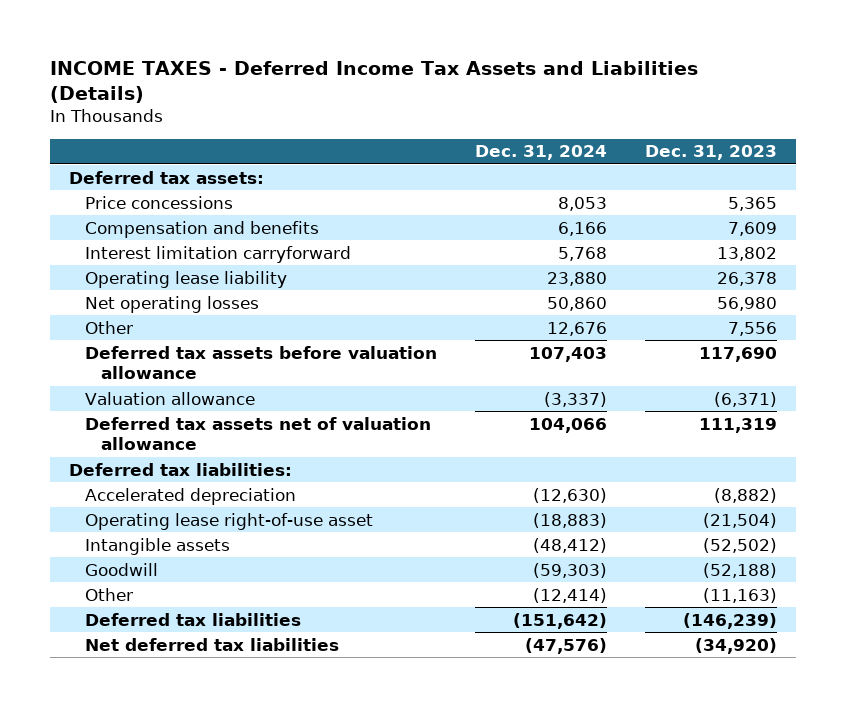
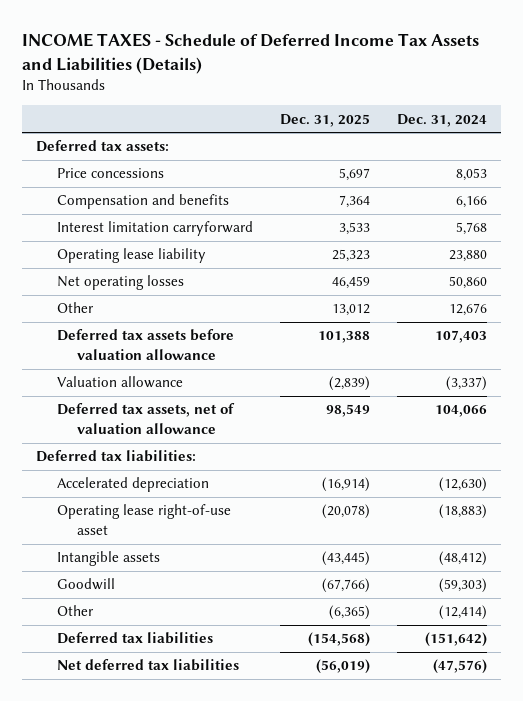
[49,61,698,104] INCOME TAXES - Deferred Income Tax Assets and Liabilities (Details) -> [22,32,480,74] INCOME TAXES - Schedule of Deferred Income Tax Assets and Liabilities (Details)
[645,145,778,161] Dec. 31, 2023 -> none
none -> [279,113,370,127] Dec. 31, 2025
[85,416,432,450] Deferred tax assets net of valuation allowance -> [56,403,235,435] Deferred tax assets, net of valuation allowance

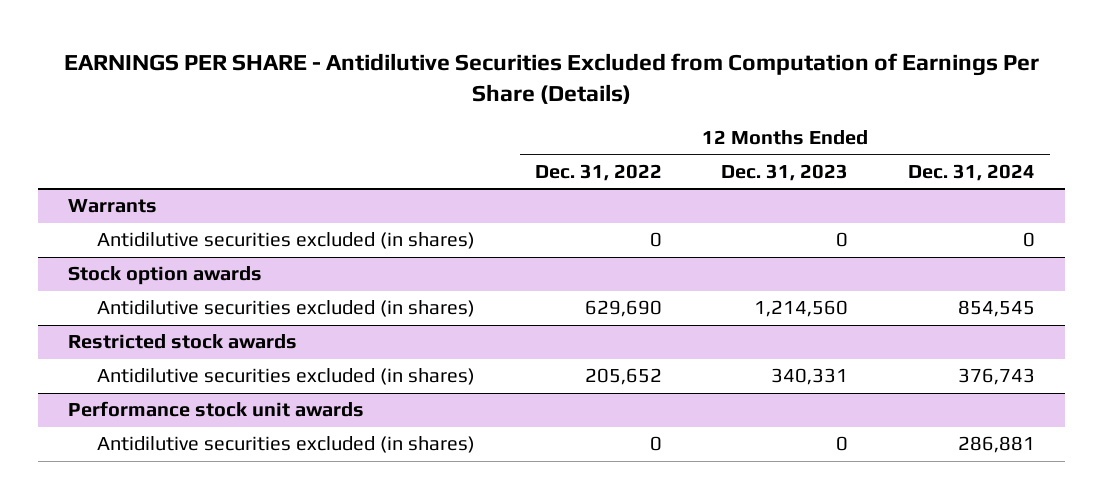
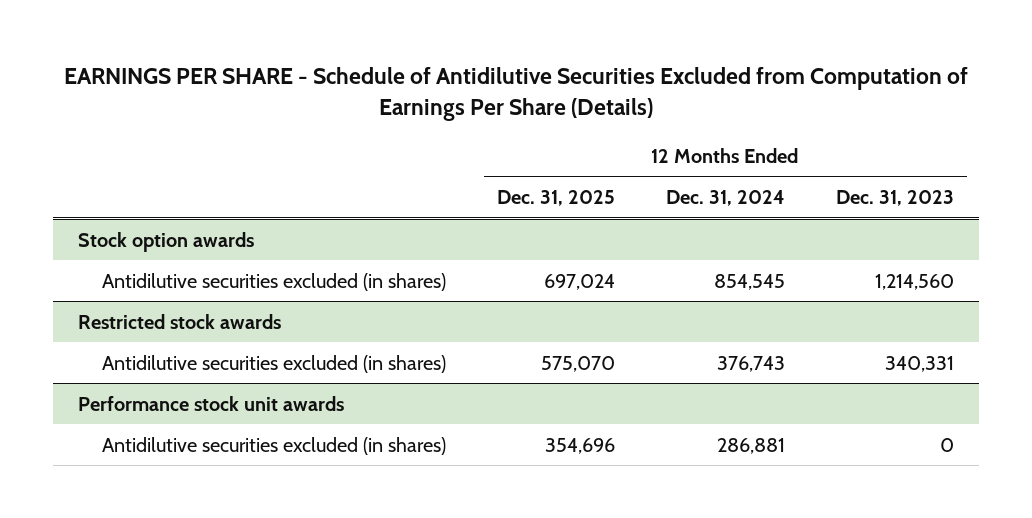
[63,52,1039,104] EARNINGS PER SHARE - Antidilutive Securities Excluded from Computation of Earnings Per Share (Details) -> [63,66,968,122] EARNINGS PER SHARE - Schedule of Antidilutive Securities Excluded from Computation of Earnings Per Share (Details)
[534,163,662,181] Dec. 31, 2022 -> none
none -> [496,190,615,207] Dec. 31, 2025
[68,199,158,214] Warrants -> none
[96,232,475,250] Antidilutive securities excluded (in shares) -> none

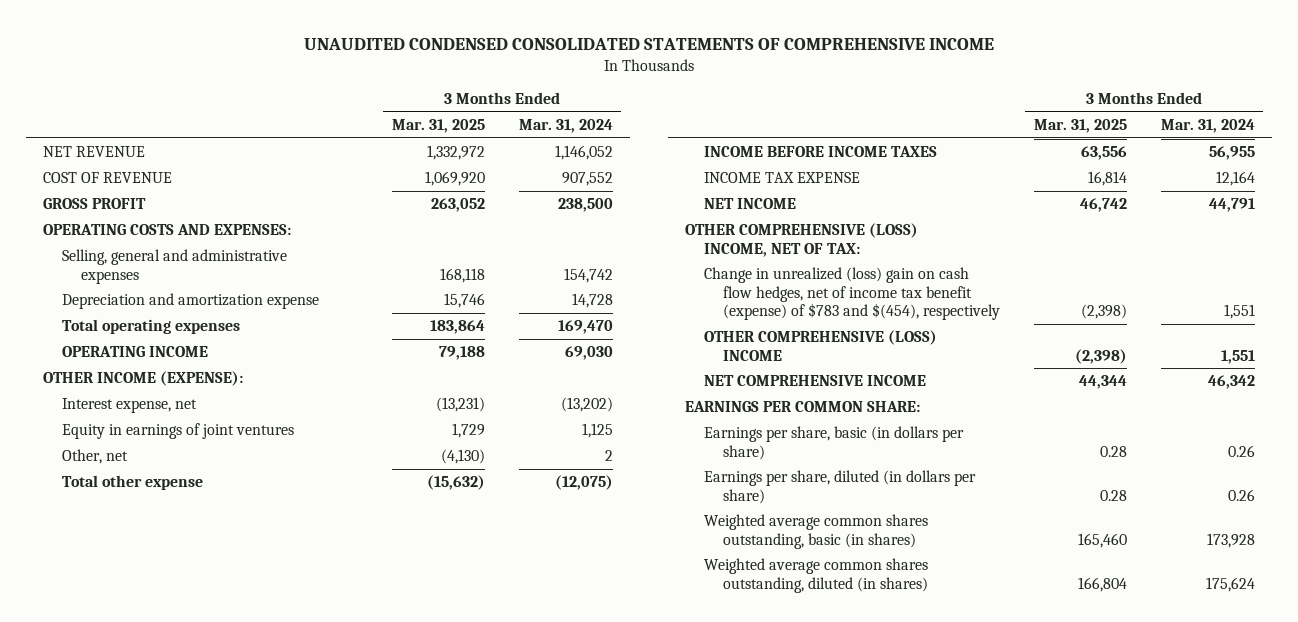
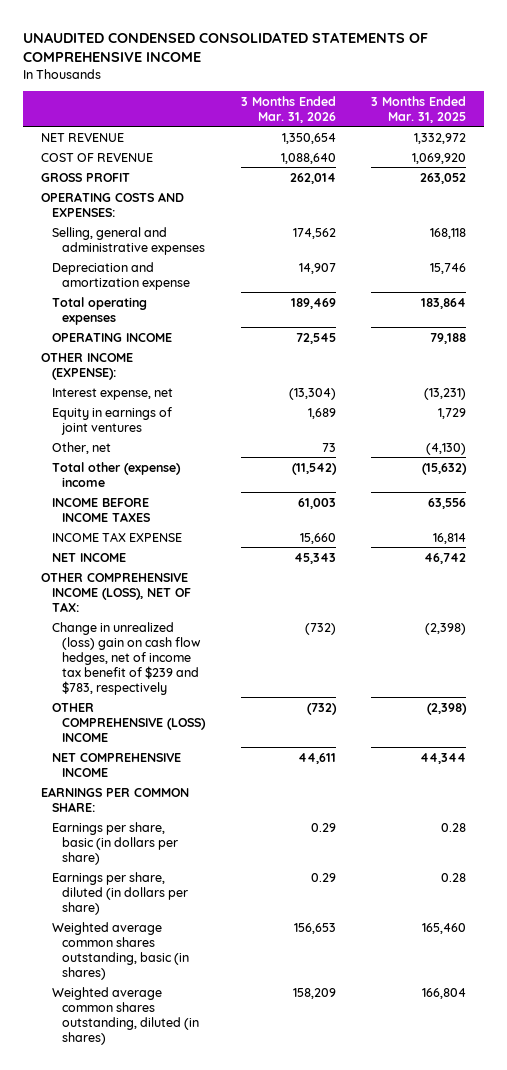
[518,119,613,134] Mar. 31, 2024 -> none
none -> [240,95,336,123] 3 Months Ended Mar. 31, 2026
[61,475,203,491] Total other expense -> [51,461,181,487] Total other (expense) income
[685,223,919,257] OTHER COMPREHENSIVE (LOSS) INCOME, NET OF TAX: -> [40,572,191,612] OTHER COMPREHENSIVE INCOME (LOSS), NET OF TAX:
[704,267,1001,321] Change in unrealized (loss) gain on cash flow hedges, net of income tax benefit (expense) of $783 and $(454), respectively -> [51,621,202,695] Change in unrealized (loss) gain on cash flow hedges, net of income tax benefit of $239 and $783, respectively

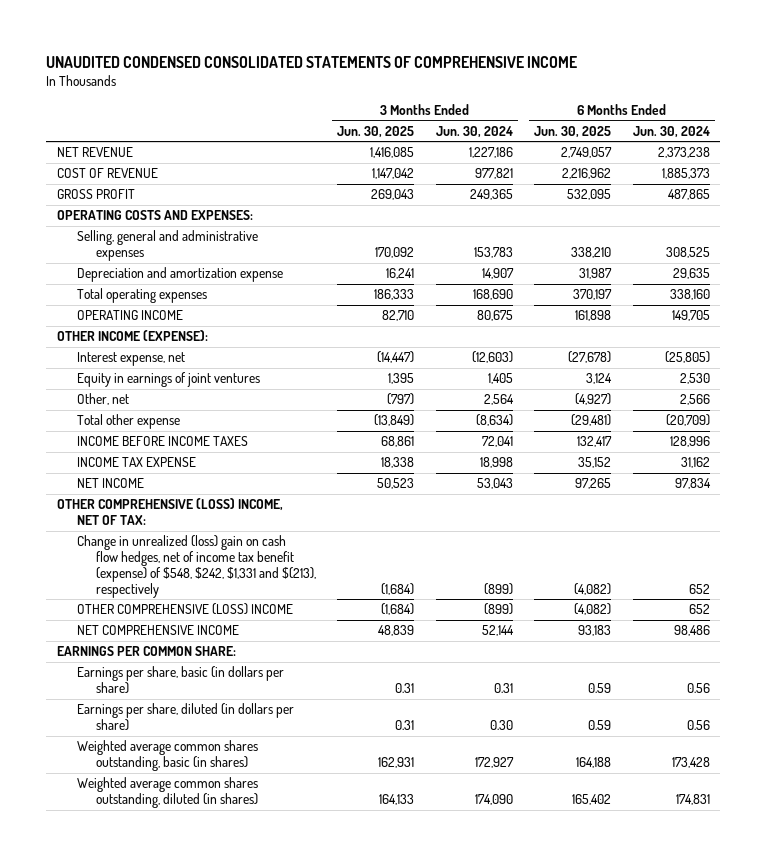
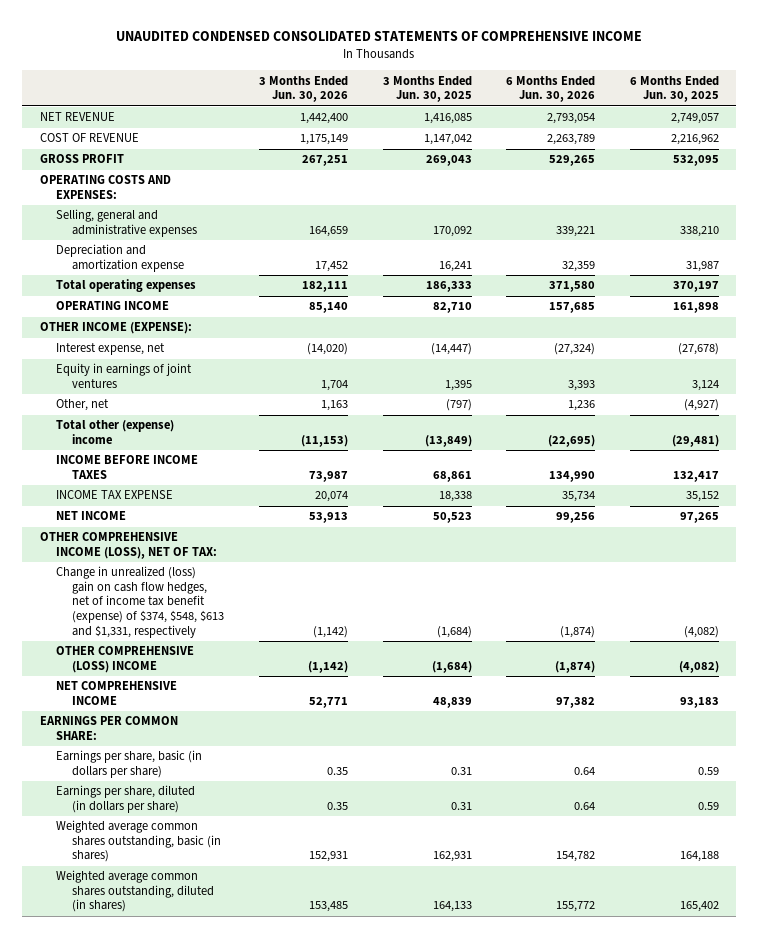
[435,125,513,138] Jun. 30, 2024 -> none
[632,125,710,138] Jun. 30, 2024 -> none
none -> [258,75,348,103] 3 Months Ended Jun. 30, 2026
none -> [506,75,596,103] 6 Months Ended Jun. 30, 2026
[76,414,180,430] Total other expense -> [55,420,174,444] Total other (expense) income
[57,498,284,526] OTHER COMPREHENSIVE (LOSS) INCOME, NET OF TAX: -> [39,532,217,559] OTHER COMPREHENSIVE INCOME (LOSS), NET OF TAX:
[76,535,316,598] Change in unrealized (loss) gain on cash flow hedges, net of income tax benefit (expense) of $548, $242, $1,331 and $(213), respectively -> [55,566,225,638] Change in unrealized (loss) gain on cash flow hedges, net of income tax benefit (expense) of $374, $548, $613 and $1,331, respectively

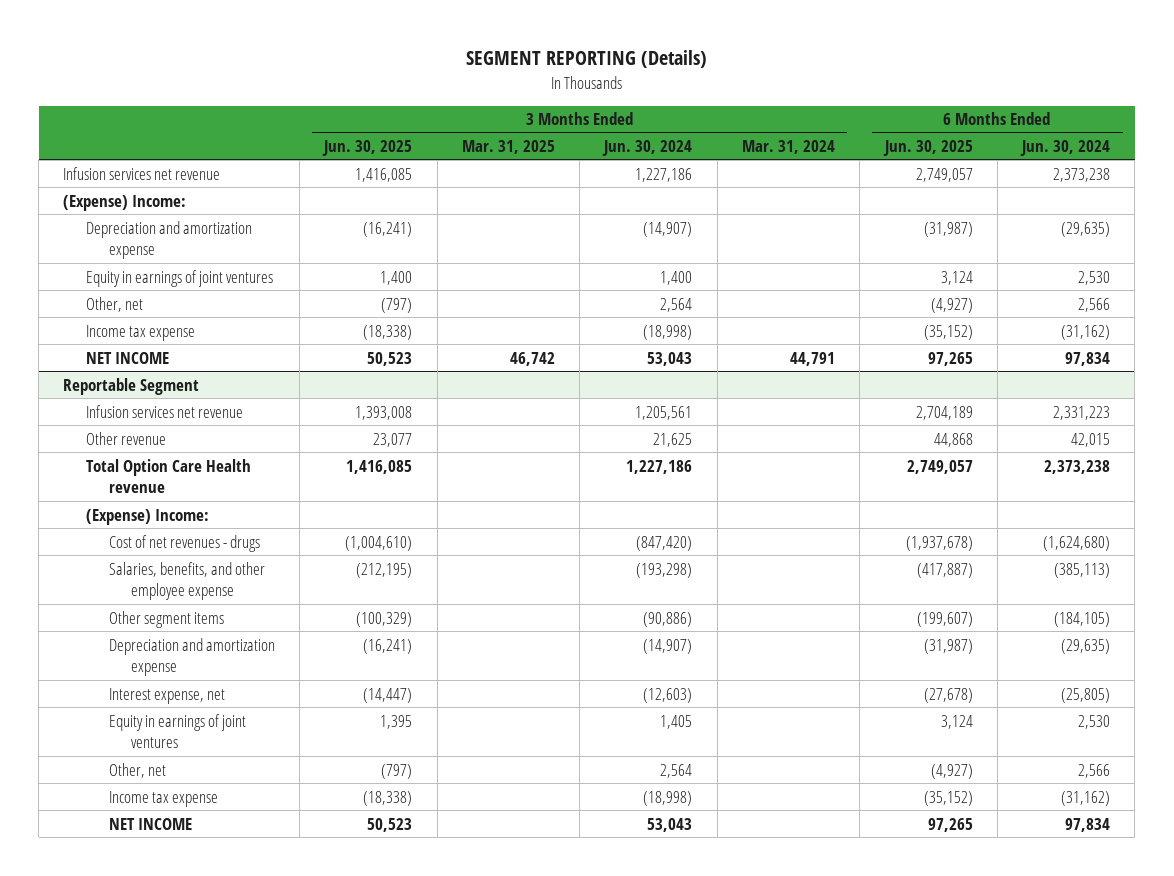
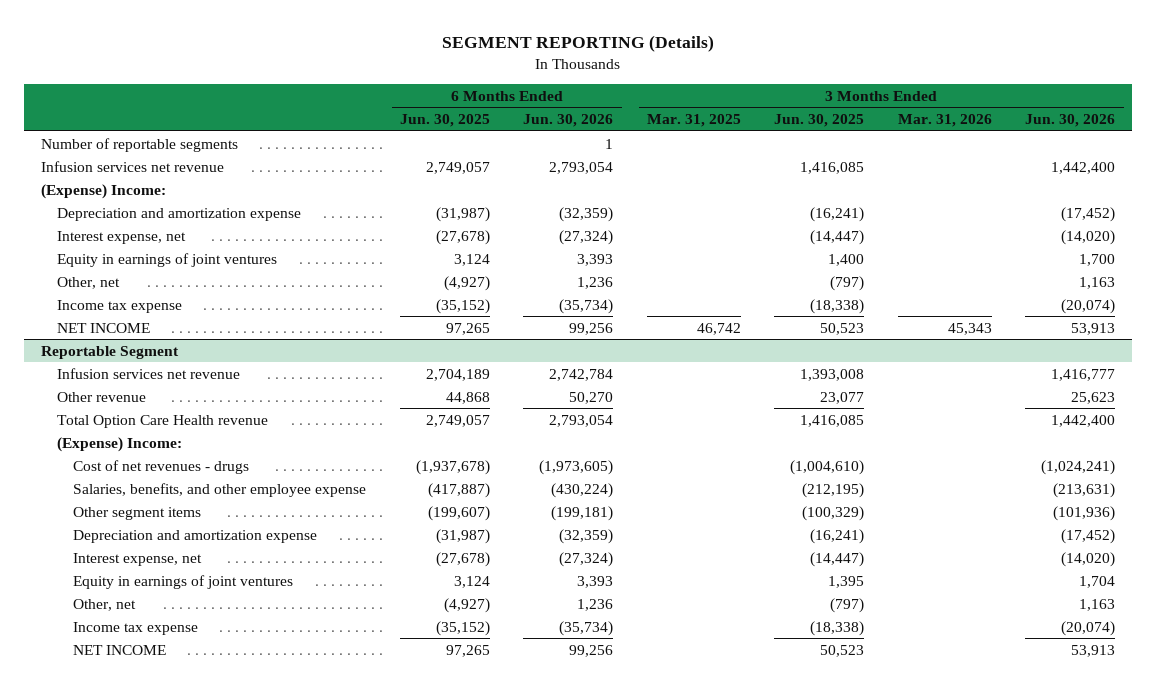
[602,140,693,157] Jun. 30, 2024 -> none
[742,140,836,155] Mar. 31, 2024 -> none
[1020,140,1111,157] Jun. 30, 2024 -> none
none -> [523,114,614,128] Jun. 30, 2026
none -> [897,114,992,128] Mar. 31, 2026
none -> [1025,114,1116,128] Jun. 30, 2026
none -> [41,137,239,152] Number of reportable segments
none -> [57,230,187,244] Interest expense, net

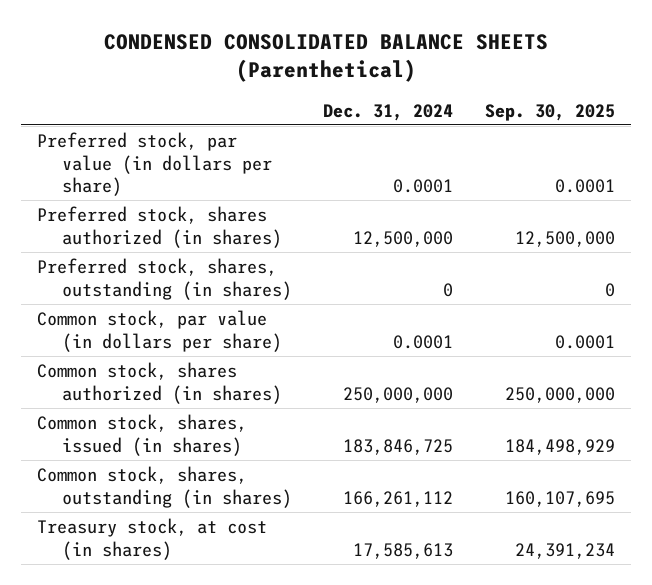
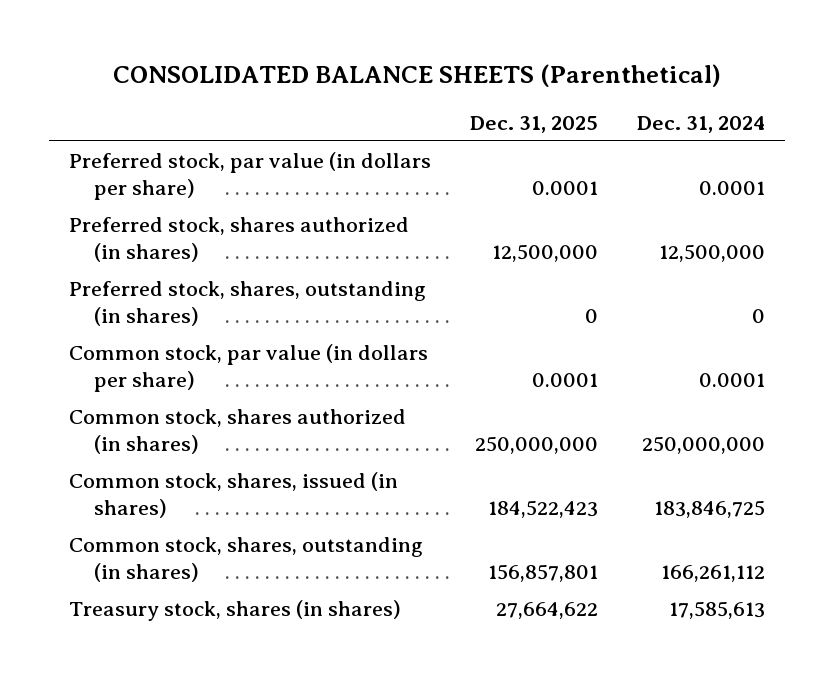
[103,34,548,83] CONDENSED CONSOLIDATED BALANCE SHEETS (Parenthetical) -> [113,63,722,87] CONSOLIDATED BALANCE SHEETS (Parenthetical)
[484,103,615,121] Sep. 30, 2025 -> none
none -> [470,115,599,133] Dec. 31, 2025
[36,518,267,560] Treasury stock, at cost (in shares) -> [68,599,401,621] Treasury stock, shares (in shares)

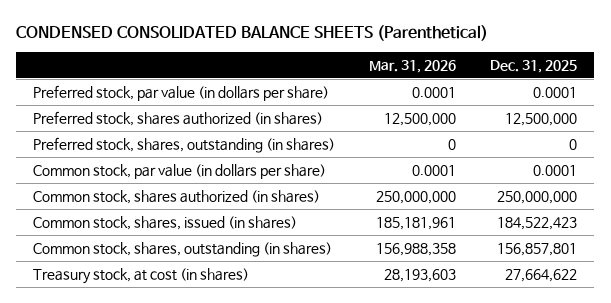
[113,63,722,87] CONSOLIDATED BALANCE SHEETS (Parenthetical) -> [16,25,489,42] CONDENSED CONSOLIDATED BALANCE SHEETS (Parenthetical)
[637,115,766,133] Dec. 31, 2024 -> none
none -> [369,60,457,74] Mar. 31, 2026
[68,599,401,621] Treasury stock, shares (in shares) -> [33,267,250,284] Treasury stock, at cost (in shares)

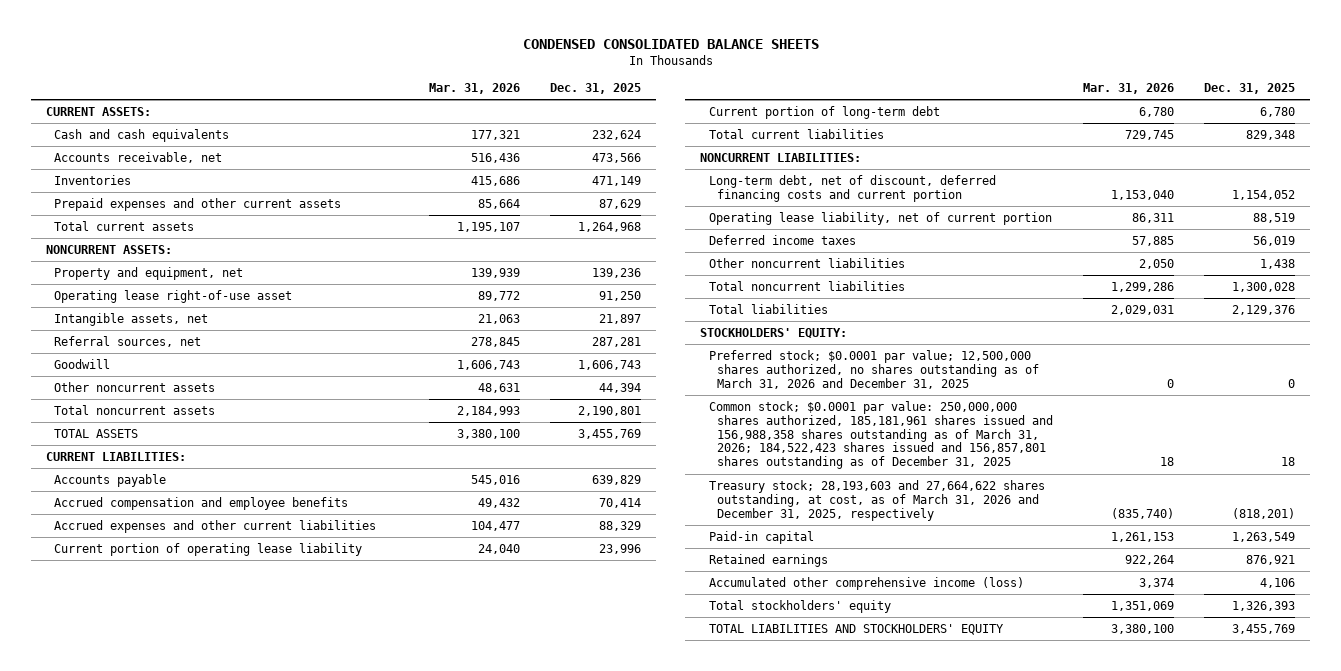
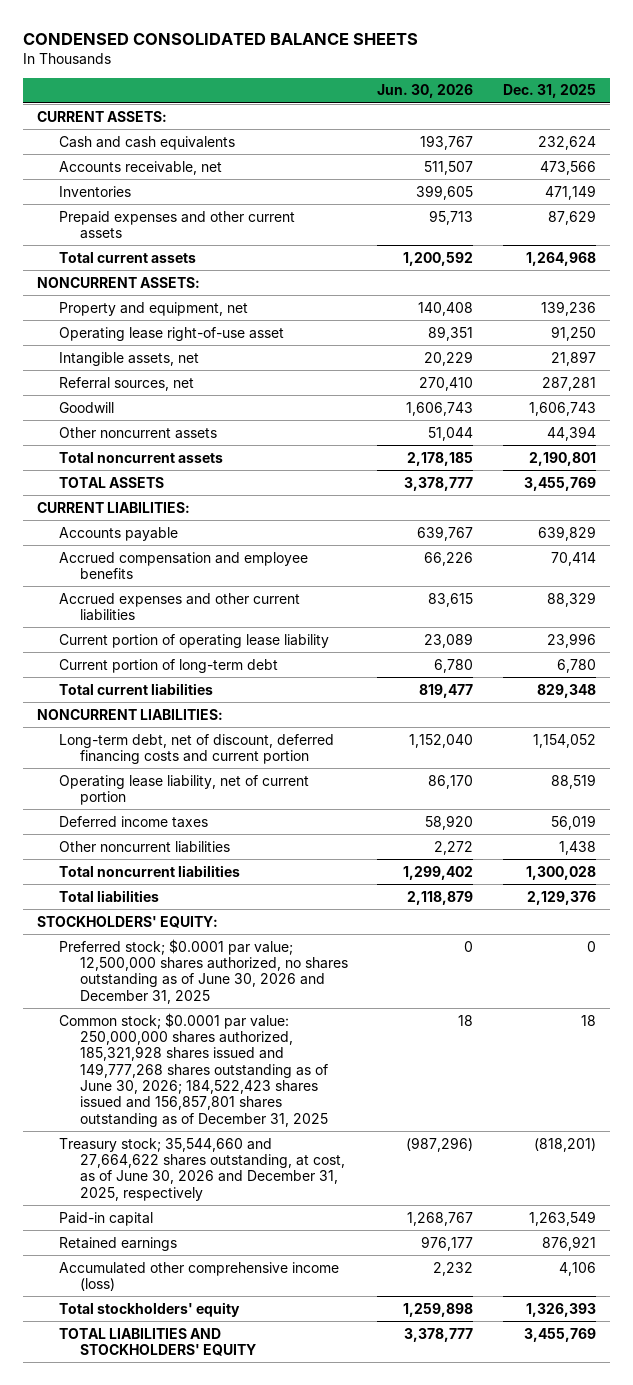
[428,83,520,95] Mar. 31, 2026 -> none
none -> [377,84,474,99] Jun. 30, 2026
[708,349,1040,389] Preferred stock; $0.0001 par value; 12,500,000 shares authorized, no shares outstanding as of March 31, 2026 and December 31, 2025 -> [58,938,349,1004] Preferred stock; $0.0001 par value; 12,500,000 shares authorized, no shares outstanding as of June 30, 2026 and December 31, 2025
[708,400,1054,470] Common stock; $0.0001 par value: 250,000,000 shares authorized, 185,181,961 shares issued and 156,988,358 shares outstanding as of March 31, 2026; 184,522,423 shares issued and 156,857,801 shares outstanding as of December 31, 2025 -> [58,1012,329,1127] Common stock; $0.0001 par value: 250,000,000 shares authorized, 185,321,928 shares issued and 149,777,268 shares outstanding as of June 30, 2026; 184,522,423 shares issued and 156,857,801 shares outstanding as of December 31, 2025
[708,479,1045,521] Treasury stock; 28,193,603 and 27,664,622 shares outstanding, at cost, as of March 31, 2026 and December 31, 2025, respectively -> [58,1137,346,1201] Treasury stock; 35,544,660 and 27,664,622 shares outstanding, at cost, as of June 30, 2026 and December 31, 2025, respectively

